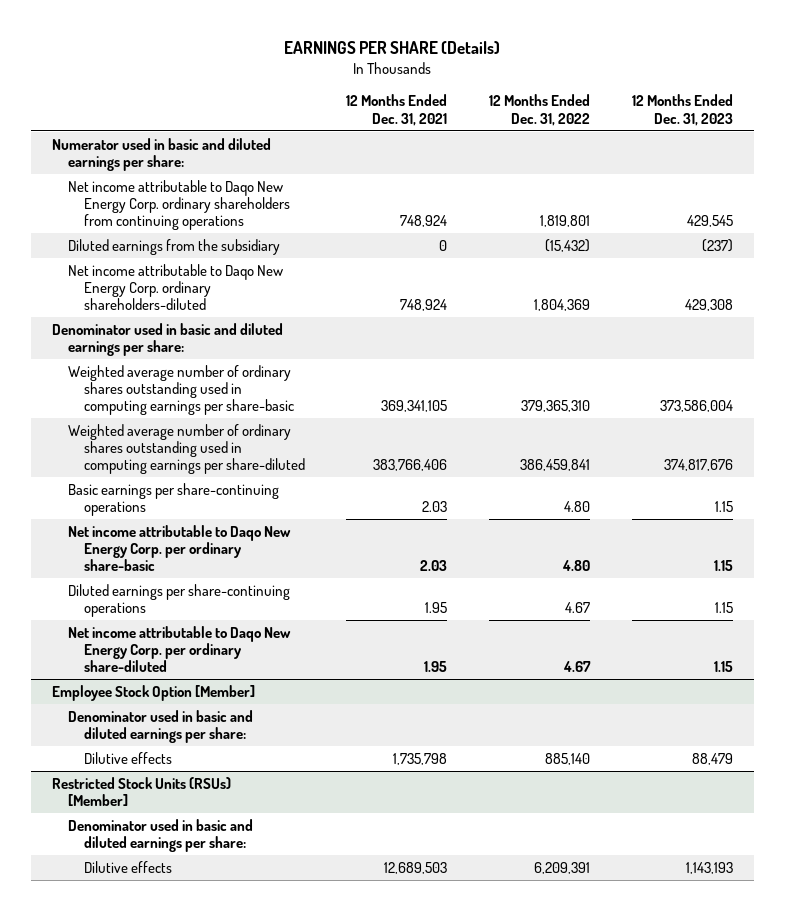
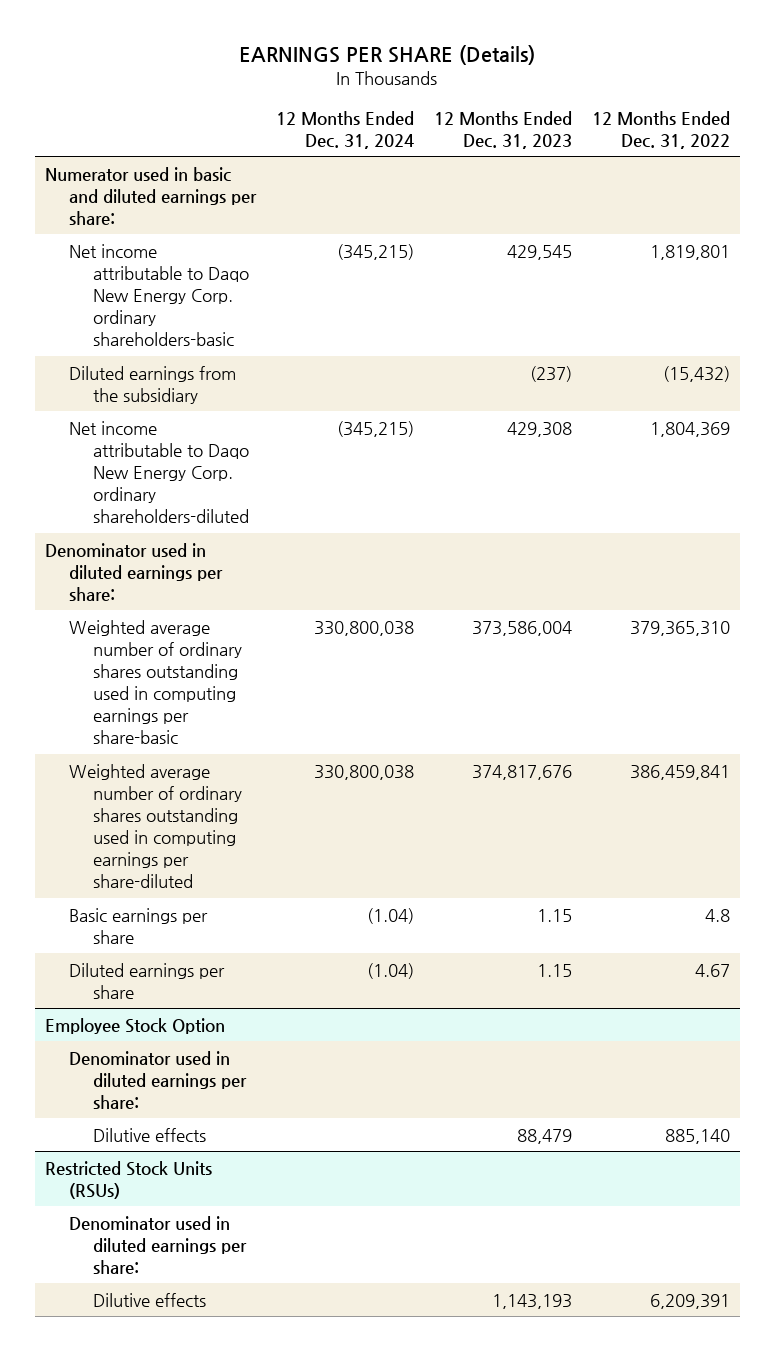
[346,94,448,126] 12 Months Ended Dec. 31, 2021 -> none
none -> [275,110,414,149] 12 Months Ended Dec. 31, 2024
[67,179,290,231] Net income attributable to Daqo New Energy Corp. ordinary shareholders from continuing operations -> [68,243,249,346] Net income attributable to Daqo New Energy Corp. ordinary shareholders-basic
[51,322,283,357] Denominator used in basic and diluted earnings per share: -> [44,542,223,601] Denominator used in diluted earnings per share:
[67,482,279,517] Basic earnings per share-continuing operations -> none
[67,583,290,618] Diluted earnings per share-continuing operations -> none
[67,524,291,572] Net income attributable to Daqo New Energy Corp. per ordinary share-basic -> [68,907,208,944] Basic earnings per share
[562,560,591,572] 4.80 -> [704,908,730,922] 4.8
[67,625,291,673] Net income attributable to Daqo New Energy Corp. per ordinary share-diluted -> [68,962,225,999] Diluted earnings per share
[51,684,255,701] Employee Stock Option [Member] -> [44,1017,225,1034] Employee Stock Option
[67,709,253,744] Denominator used in basic and diluted earnings per share: -> [68,1050,247,1109] Denominator used in diluted earnings per share:
[51,776,231,807] Restricted Stock Units (RSUs) [Member] -> [44,1160,212,1199] Restricted Stock Units (RSUs)
[67,818,253,853] Denominator used in basic and diluted earnings per share: -> [68,1215,247,1274] Denominator used in diluted earnings per share:

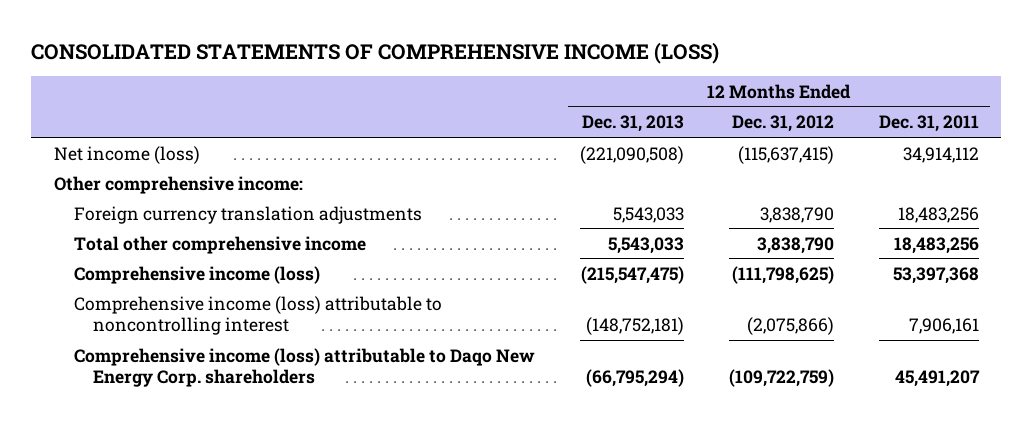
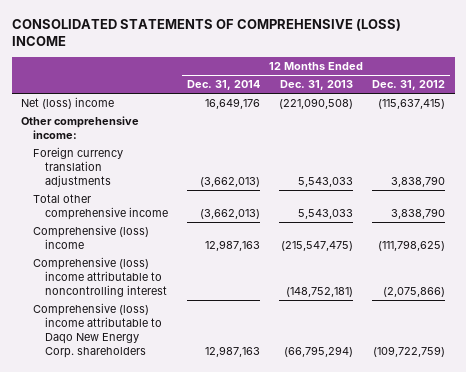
[31,41,720,64] CONSOLIDATED STATEMENTS OF COMPREHENSIVE INCOME (LOSS) -> [11,18,401,47] CONSOLIDATED STATEMENTS OF COMPREHENSIVE (LOSS) INCOME
[878,115,979,133] Dec. 31, 2011 -> none
none -> [186,80,260,91] Dec. 31, 2014
[53,145,200,164] Net income (loss) -> [21,97,115,110] Net (loss) income
[73,265,320,284] Comprehensive income (loss) -> [32,225,149,249] Comprehensive (loss) income
[73,295,442,336] Comprehensive income (loss) attributable to noncontrolling interest -> [32,257,167,297] Comprehensive (loss) income attributable to noncontrolling interest
[73,347,535,388] Comprehensive income (loss) attributable to Daqo New Energy Corp. shareholders -> [32,303,162,358] Comprehensive (loss) income attributable to Daqo New Energy Corp. shareholders

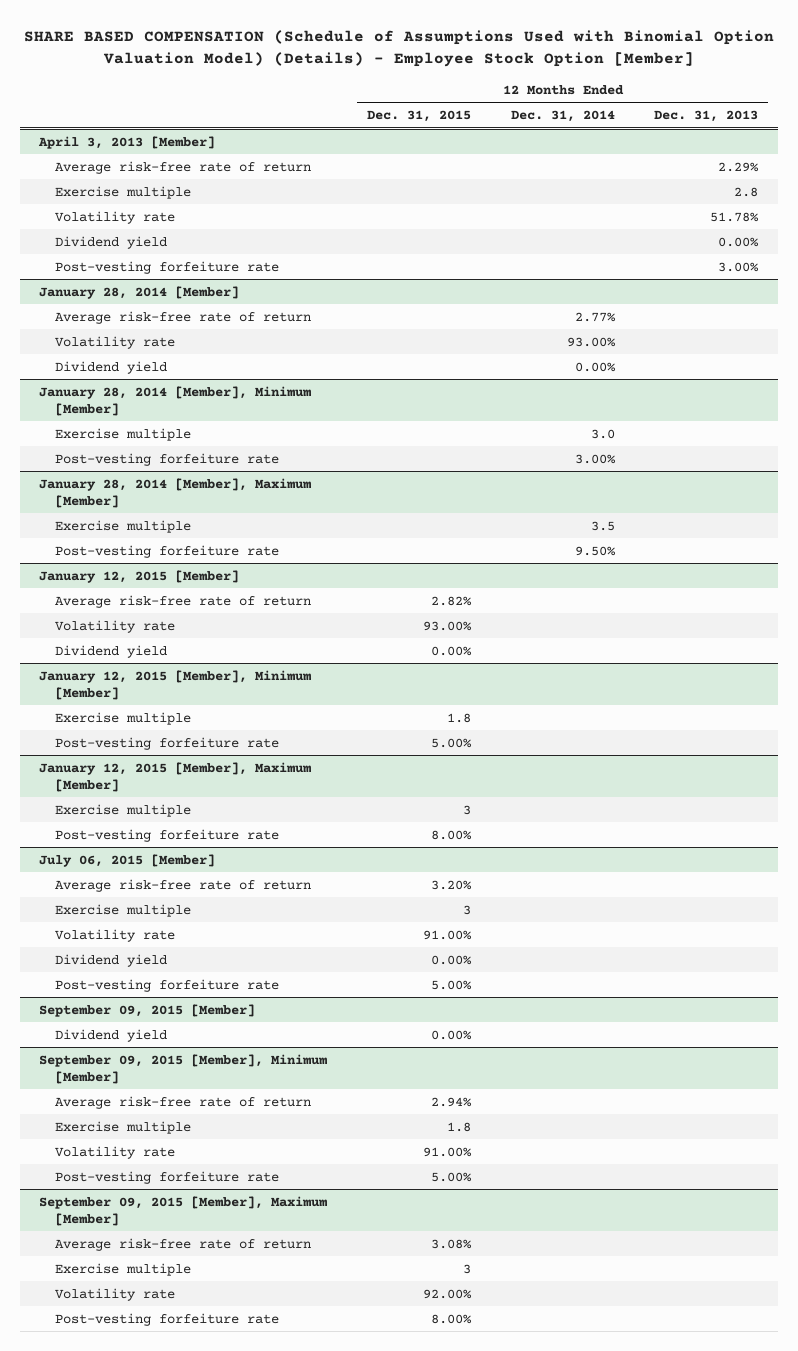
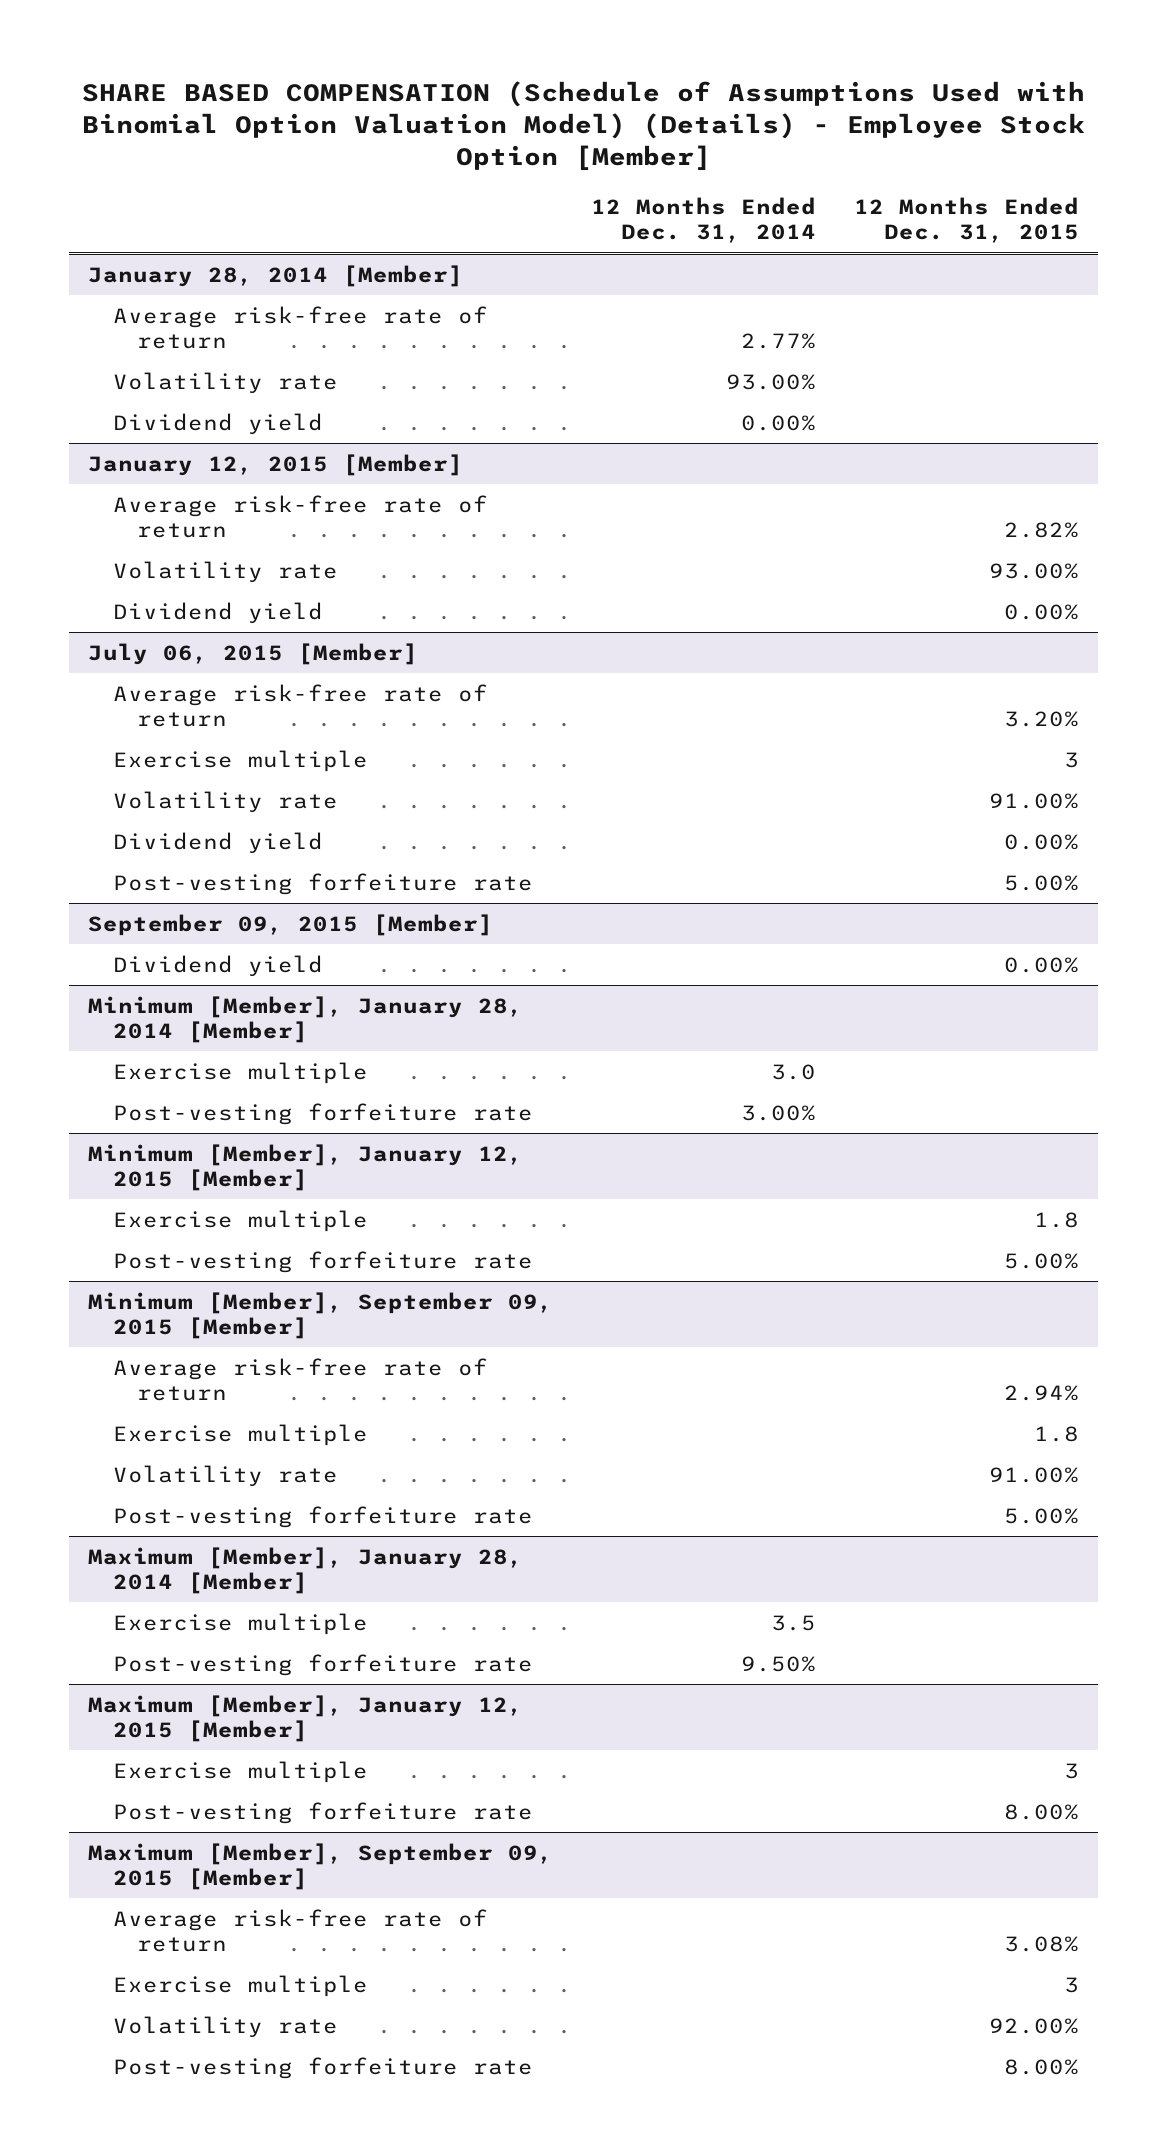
[654,110,759,123] Dec. 31, 2013 -> none
[38,135,216,149] April 3, 2013 [Member] -> none
[54,160,311,174] Average risk-free rate of return -> none
[54,185,191,199] Exercise multiple -> none
[54,210,175,224] Volatility rate -> none
[54,235,167,249] Dividend yield -> none
[54,260,279,274] Post-vesting forfeiture rate -> none
[39,385,312,416] January 28, 2014 [Member], Minimum [Member] -> none
[54,427,191,441] Exercise multiple -> none
[54,452,279,466] Post-vesting forfeiture rate -> none
[39,477,312,508] January 28, 2014 [Member], Maximum [Member] -> none
[54,519,191,533] Exercise multiple -> none
[54,544,279,558] Post-vesting forfeiture rate -> none
[39,669,312,700] January 12, 2015 [Member], Minimum [Member] -> none
[54,711,191,725] Exercise multiple -> none
[54,736,279,750] Post-vesting forfeiture rate -> none
[39,761,312,792] January 12, 2015 [Member], Maximum [Member] -> none
[54,803,191,817] Exercise multiple -> none
[54,828,279,842] Post-vesting forfeiture rate -> none
none -> [88,995,524,1044] Minimum [Member], January 28, 2014 [Member]
none -> [112,1061,368,1084] Exercise multiple
none -> [112,1102,533,1125] Post-vesting forfeiture rate
none -> [88,1143,524,1192] Minimum [Member], January 12, 2015 [Member]
none -> [112,1209,368,1232] Exercise multiple
none -> [112,1250,533,1273] Post-vesting forfeiture rate
[39,1053,328,1084] September 09, 2015 [Member], Minimum [Member] -> [88,1291,554,1340] Minimum [Member], September 09, 2015 [Member]
none -> [88,1546,524,1595] Maximum [Member], January 28, 2014 [Member]
none -> [112,1612,368,1635] Exercise multiple
none -> [112,1653,533,1676] Post-vesting forfeiture rate
none -> [88,1694,524,1743] Maximum [Member], January 12, 2015 [Member]
none -> [112,1760,368,1783] Exercise multiple
none -> [112,1801,533,1824] Post-vesting forfeiture rate
[39,1195,328,1226] September 09, 2015 [Member], Maximum [Member] -> [88,1842,554,1891] Maximum [Member], September 09, 2015 [Member]

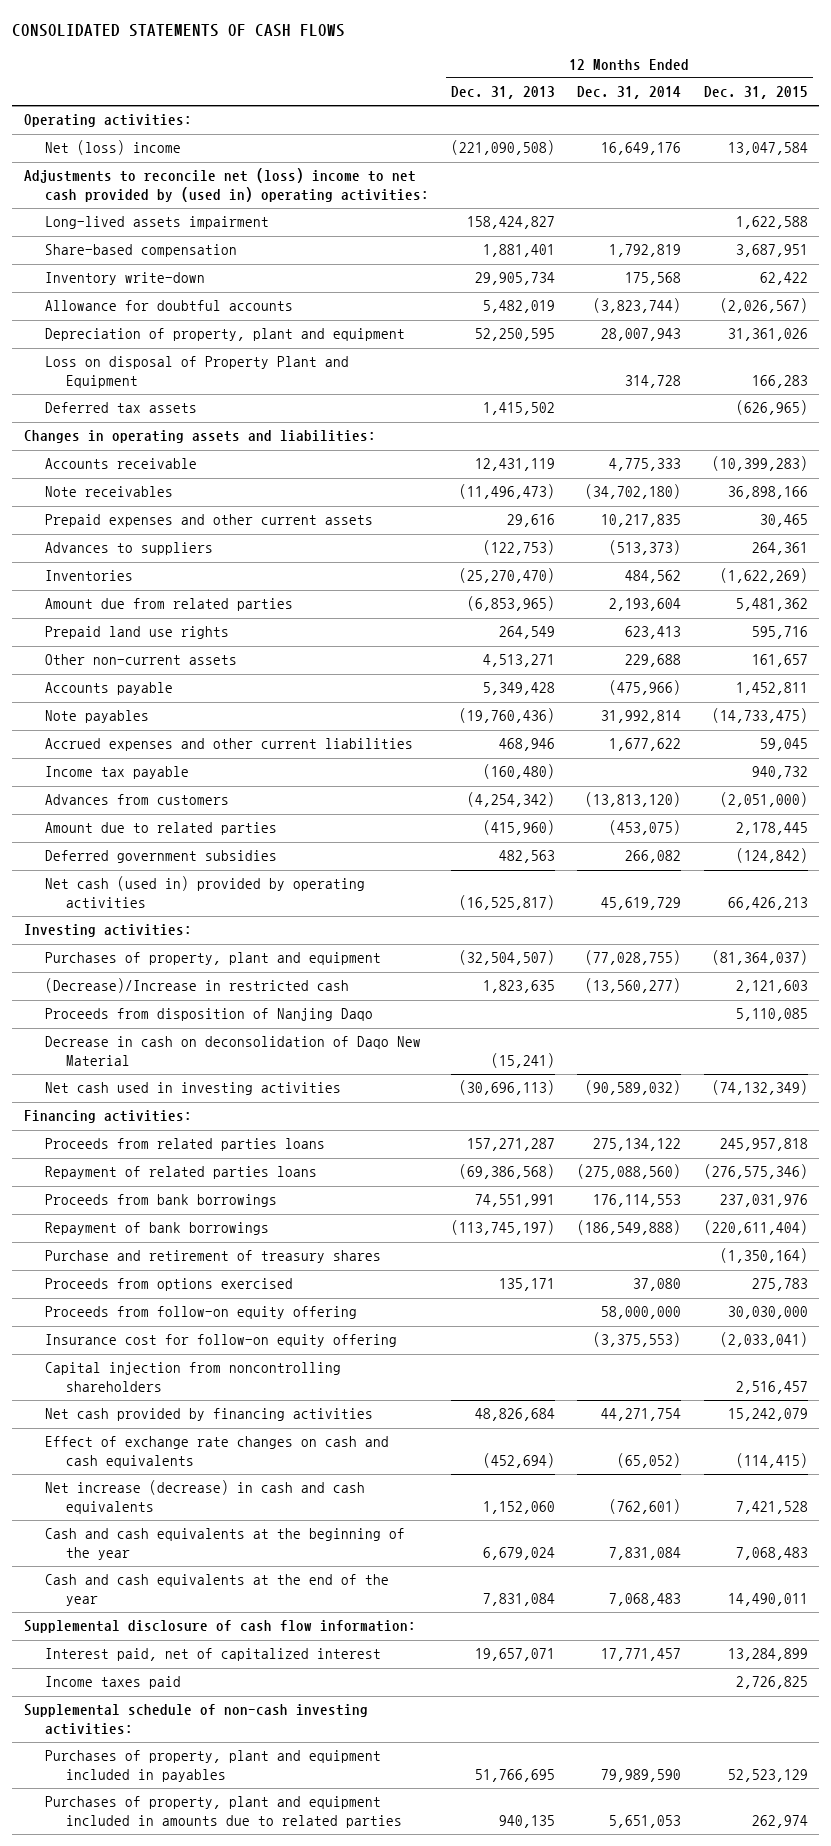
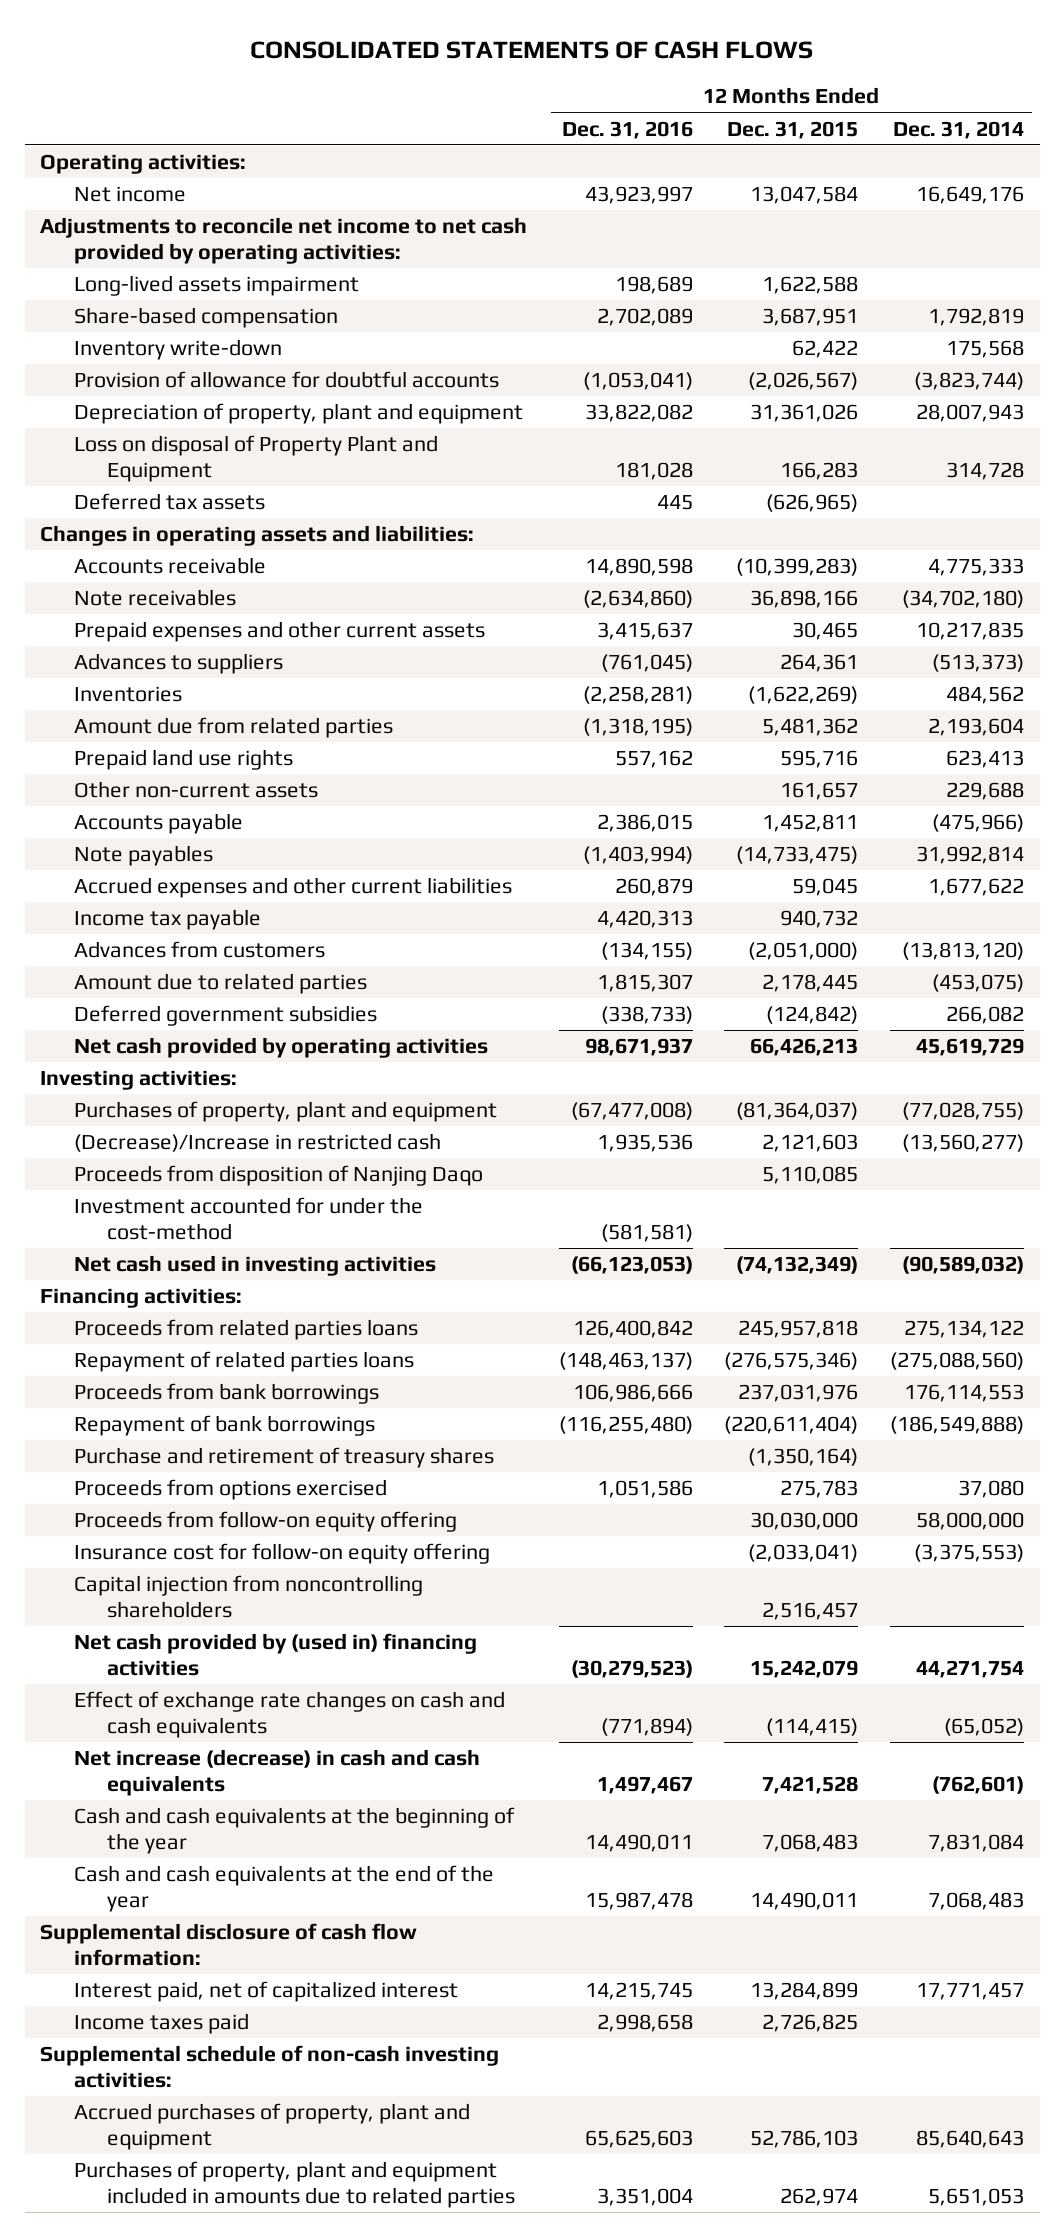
[451,86,556,100] Dec. 31, 2013 -> none
none -> [561,120,693,139] Dec. 31, 2016
[44,140,181,156] Net (loss) income -> [73,186,186,203] Net income
[23,168,429,203] Adjustments to reconcile net (loss) income to net cash provided by (used in) operating activities: -> [40,217,528,264] Adjustments to reconcile net income to net cash provided by operating activities:
[44,300,293,312] Allowance for doubtful accounts -> [73,371,499,389] Provision of allowance for doubtful accounts
[44,876,365,909] Net cash (used in) provided by operating activities -> [73,1037,488,1059] Net cash provided by operating activities
[44,1036,421,1067] Decrease in cash on deconsolidation of Daqo New Material -> none
none -> [73,1197,423,1240] Investment accounted for under the cost-method
[44,1408,373,1422] Net cash provided by financing activities -> [73,1633,477,1676] Net cash provided by (used in) financing activities
[44,1750,381,1783] Purchases of property, plant and equipment included in payables -> [73,2103,470,2150] Accrued purchases of property, plant and equipment
[601,1769,682,1783] 79,989,590 -> [915,2129,1024,2148] 85,640,643
[727,1769,808,1783] 52,523,129 -> [750,2129,859,2148] 52,786,103

